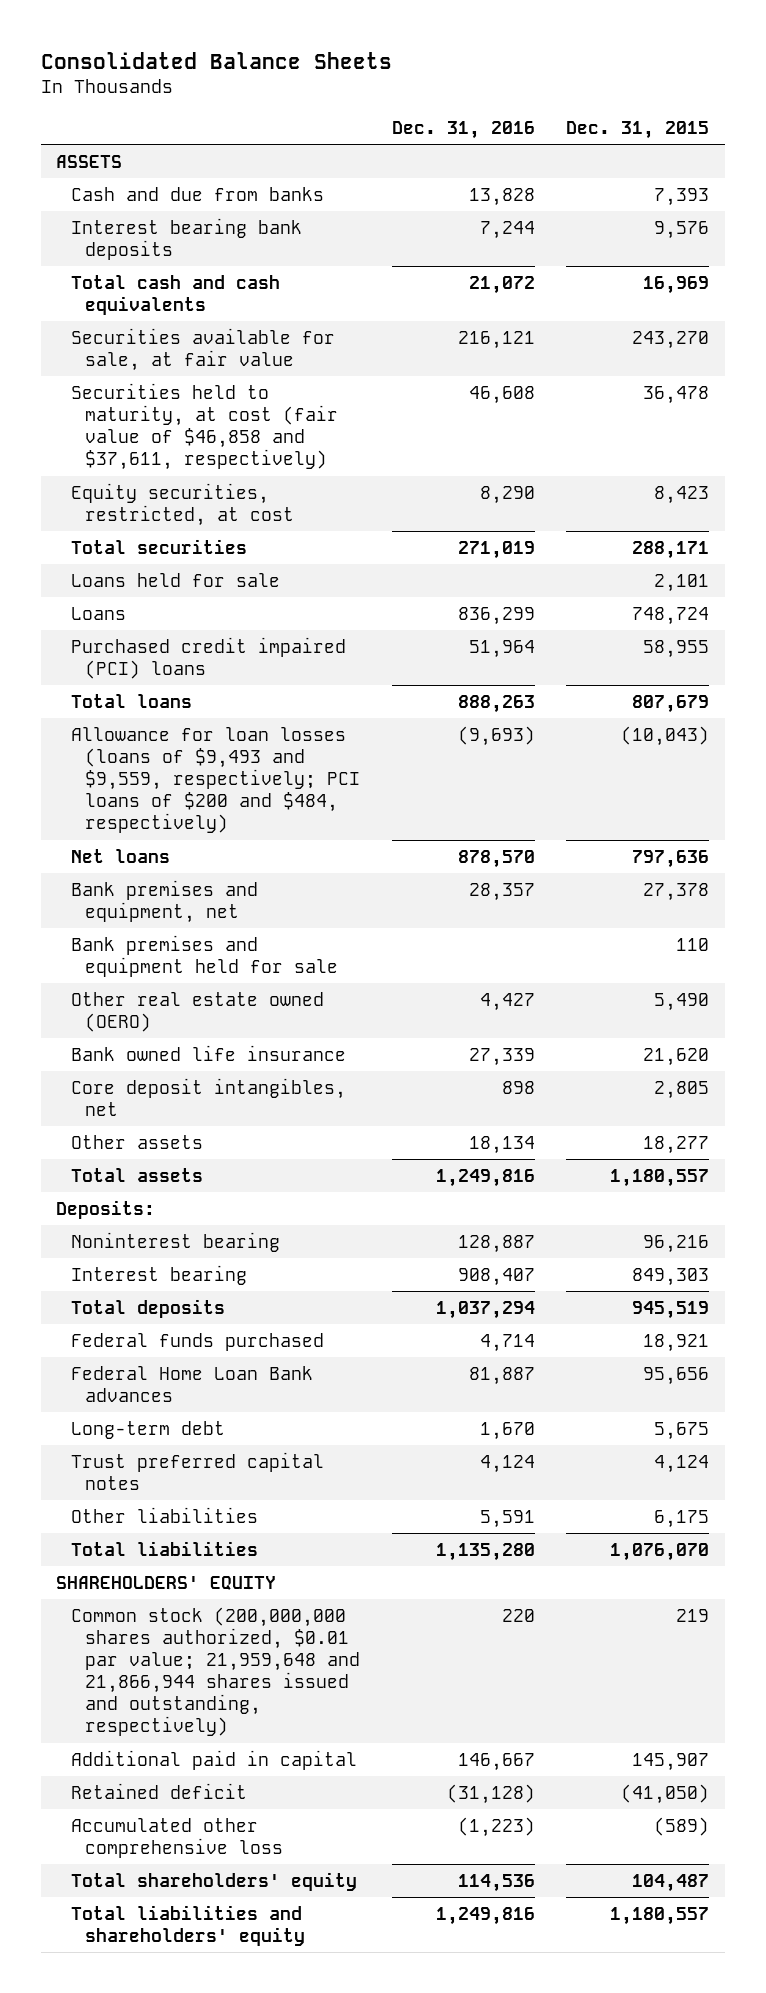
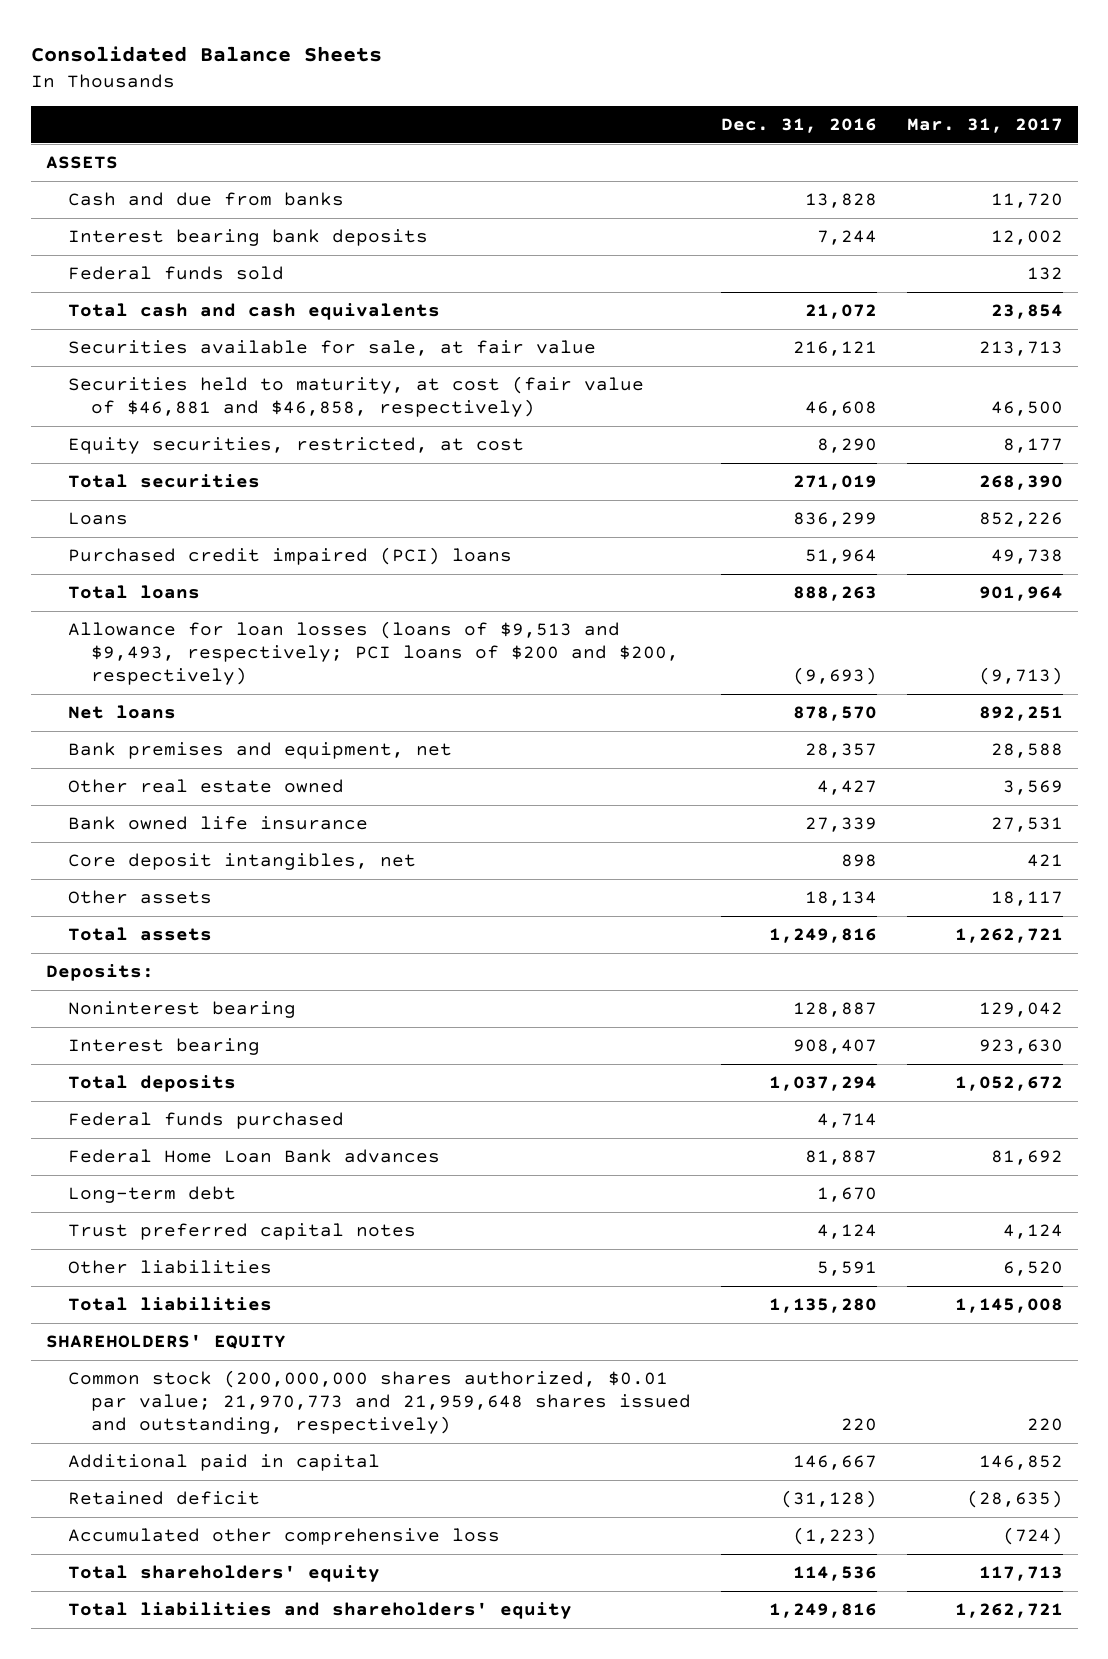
[566,120,710,139] Dec. 31, 2015 -> none
none -> [906,118,1063,134] Mar. 31, 2017
none -> [68,266,285,281] Federal funds sold
[70,382,339,471] Securities held to maturity, at cost (fair value of $46,858 and $37,611, respectively) -> [68,376,645,418] Securities held to maturity, at cost (fair value of $46,881 and $46,858, respectively)
[70,572,280,587] Loans held for sale -> none
[70,726,361,834] Allowance for loan losses (loans of $9,493 and $9,559, respectively; PCI loans of $200 and $484, respectively) -> [68,621,679,685] Allowance for loan losses (loans of $9,513 and $9,493, respectively; PCI loans of $200 and $200, respectively)
[70,934,339,978] Bank premises and equipment held for sale -> none
[70,991,324,1033] Other real estate owned (OERO) -> [68,779,345,794] Other real estate owned
[70,1606,361,1737] Common stock (200,000,000 shares authorized, $0.01 par value; 21,959,648 and 21,866,944 shares issued and outstanding, respectively) -> [68,1370,691,1434] Common stock (200,000,000 shares authorized, $0.01 par value; 21,970,773 and 21,959,648 shares issued and outstanding, respectively)

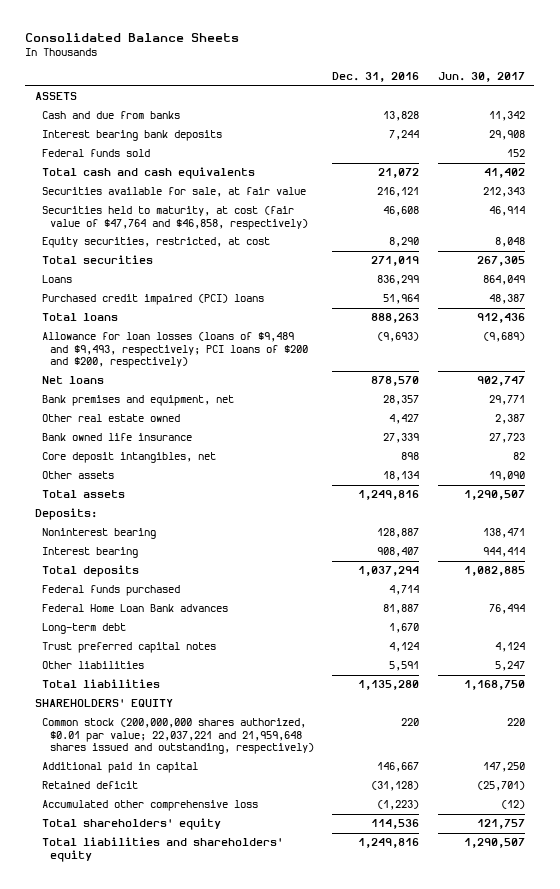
[906,118,1063,134] Mar. 31, 2017 -> none
none -> [438,72,526,83] Jun. 30, 2017
[68,376,645,418] Securities held to maturity, at cost (fair value of $46,881 and $46,858, respectively) -> [42,206,308,230] Securities held to maturity, at cost (fair value of $47,764 and $46,858, respectively)
[68,621,679,685] Allowance for loan losses (loans of $9,513 and $9,493, respectively; PCI loans of $200 and $200, respectively) -> [42,332,308,369] Allowance for loan losses (loans of $9,489 and $9,493, respectively; PCI loans of $200 and $200, respectively)
[68,1370,691,1434] Common stock (200,000,000 shares authorized, $0.01 par value; 21,970,773 and 21,959,648 shares issued and outstanding, respectively) -> [42,718,314,755] Common stock (200,000,000 shares authorized, $0.01 par value; 22,037,221 and 21,959,648 shares issued and outstanding, respectively)

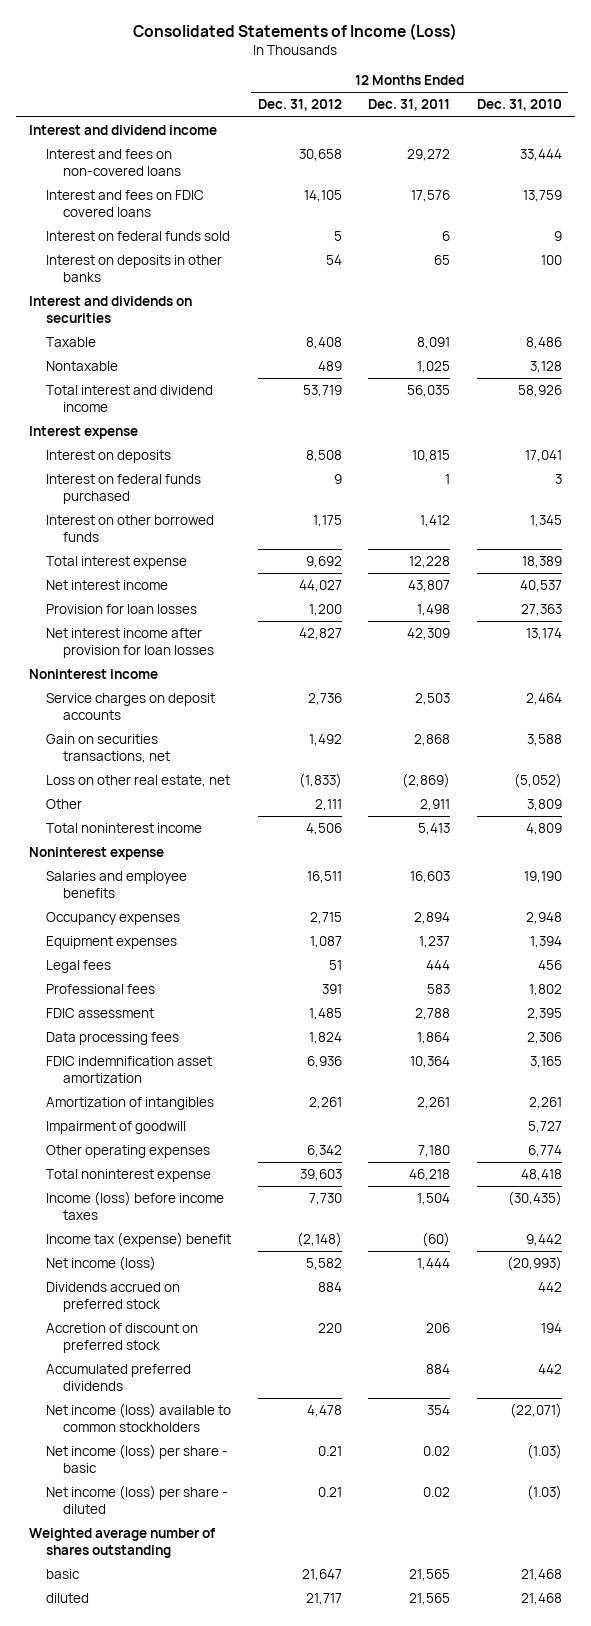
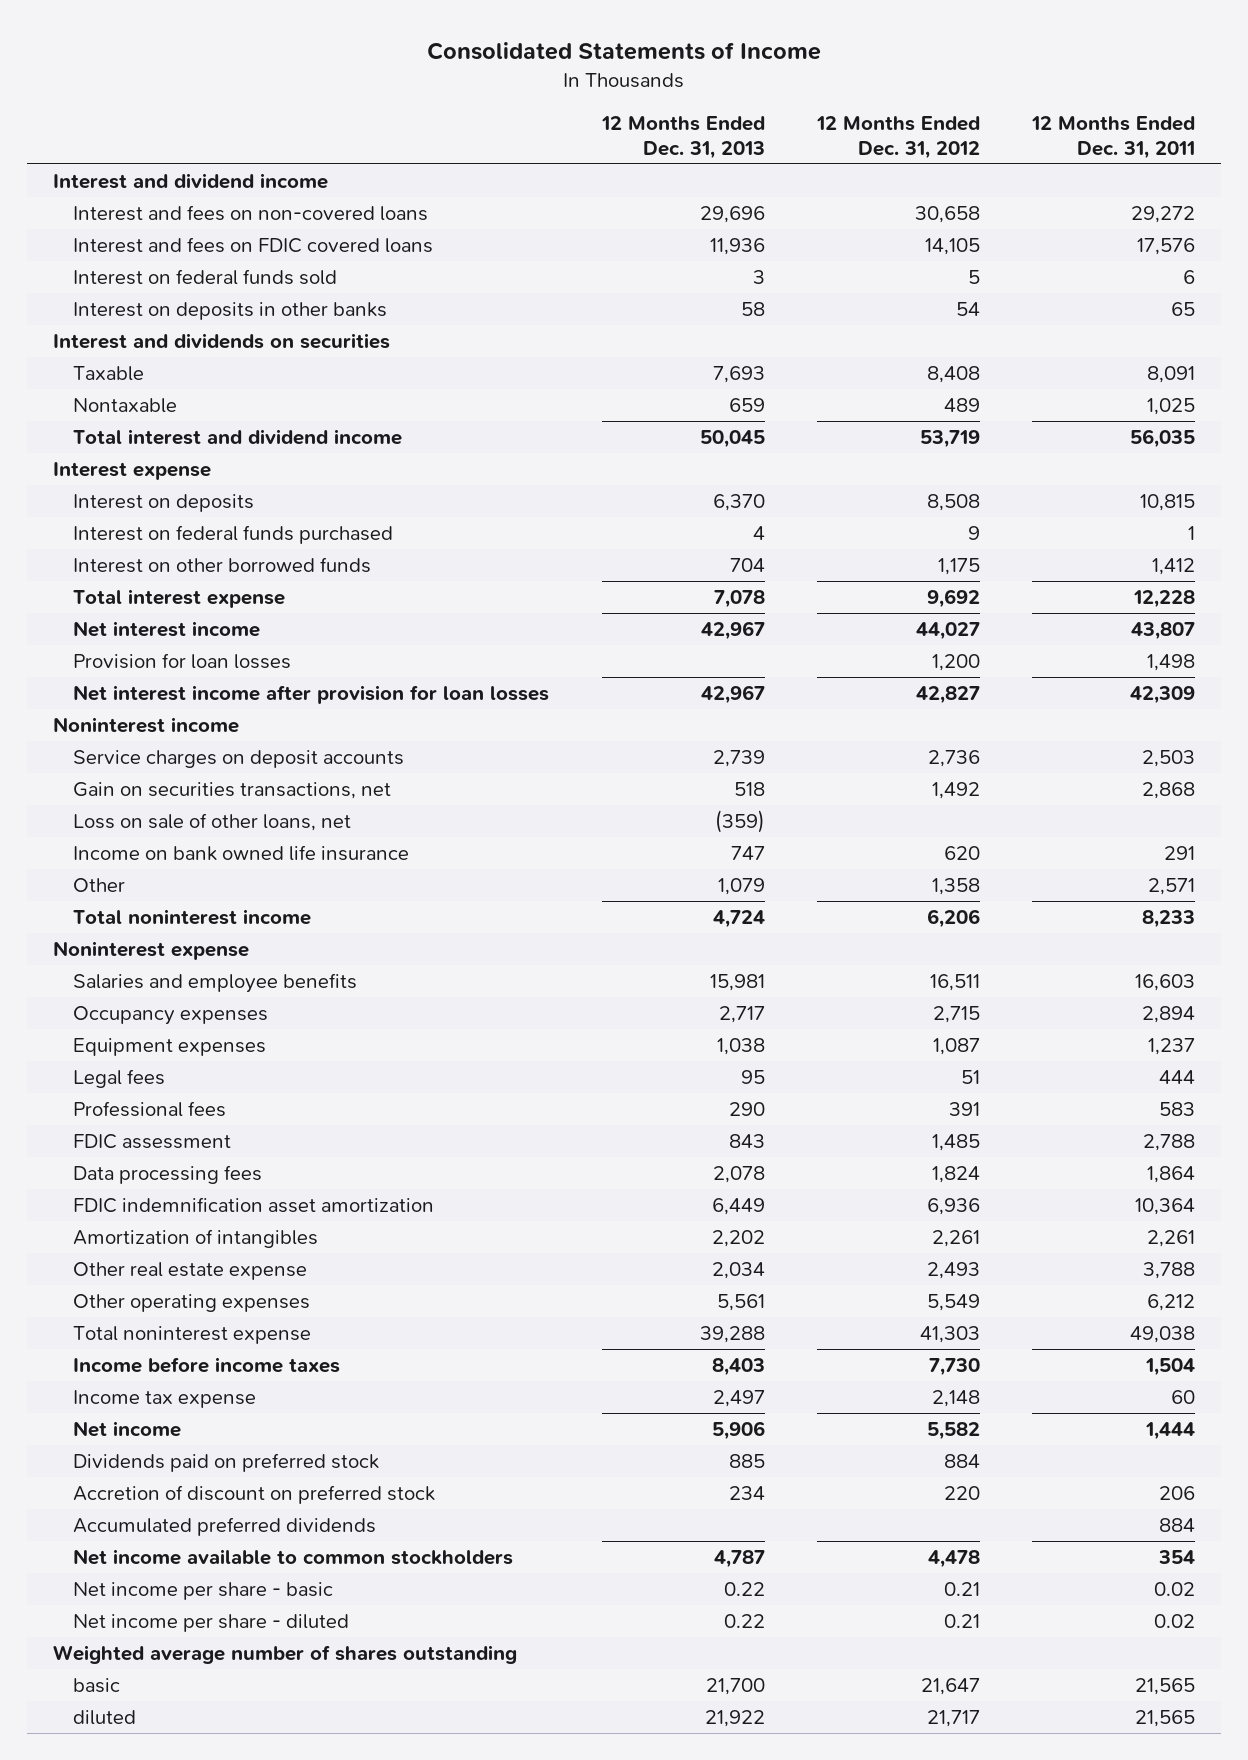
[133,22,458,40] Consolidated Statements of Income (Loss) -> [427,41,822,60] Consolidated Statements of Income
[476,99,562,112] Dec. 31, 2010 -> none
none -> [600,115,765,159] 12 Months Ended Dec. 31, 2013
[46,774,231,787] Loss on other real estate, net -> none
none -> [73,812,352,831] Loss on sale of other loans, net
none -> [73,844,410,861] Income on bank owned life insurance
[314,798,342,811] 2,111 -> [931,877,980,895] 1,358
[420,798,451,811] 2,911 -> [1148,877,1196,895] 2,571
[305,822,342,835] 4,506 -> [926,908,980,928] 6,206
[418,822,451,835] 5,413 -> [1142,909,1196,928] 8,233
[46,1120,187,1134] Impairment of goodwill -> none
none -> [73,1261,308,1280] Other real estate expense
[306,1144,342,1157] 6,342 -> [926,1293,980,1311] 5,549
[418,1144,451,1157] 7,180 -> [1147,1293,1196,1311] 6,212
[299,1168,342,1181] 39,603 -> [919,1325,980,1343] 41,303
[409,1168,451,1181] 46,218 -> [1130,1325,1196,1343] 49,038
[46,1190,225,1220] Income (loss) before income taxes -> [73,1356,341,1373] Income before income taxes
[46,1231,232,1247] Income tax (expense) benefit -> [73,1389,257,1408] Income tax expense
[296,1231,342,1247] (2,148) -> [931,1389,980,1407] 2,148
[422,1231,451,1247] (60) -> [1171,1389,1196,1404] 60
[46,1255,157,1271] Net income (loss) -> [73,1420,182,1437] Net income
[46,1281,181,1312] Dividends accrued on preferred stock -> [73,1452,380,1472] Dividends paid on preferred stock
[46,1402,232,1432] Net income (loss) available to common stockholders -> [73,1548,514,1565] Net income available to common stockholders
[46,1443,229,1473] Net income (loss) per share - basic -> [73,1581,334,1600] Net income per share - basic
[46,1484,229,1514] Net income (loss) per share - diluted -> [73,1613,350,1632] Net income per share - diluted

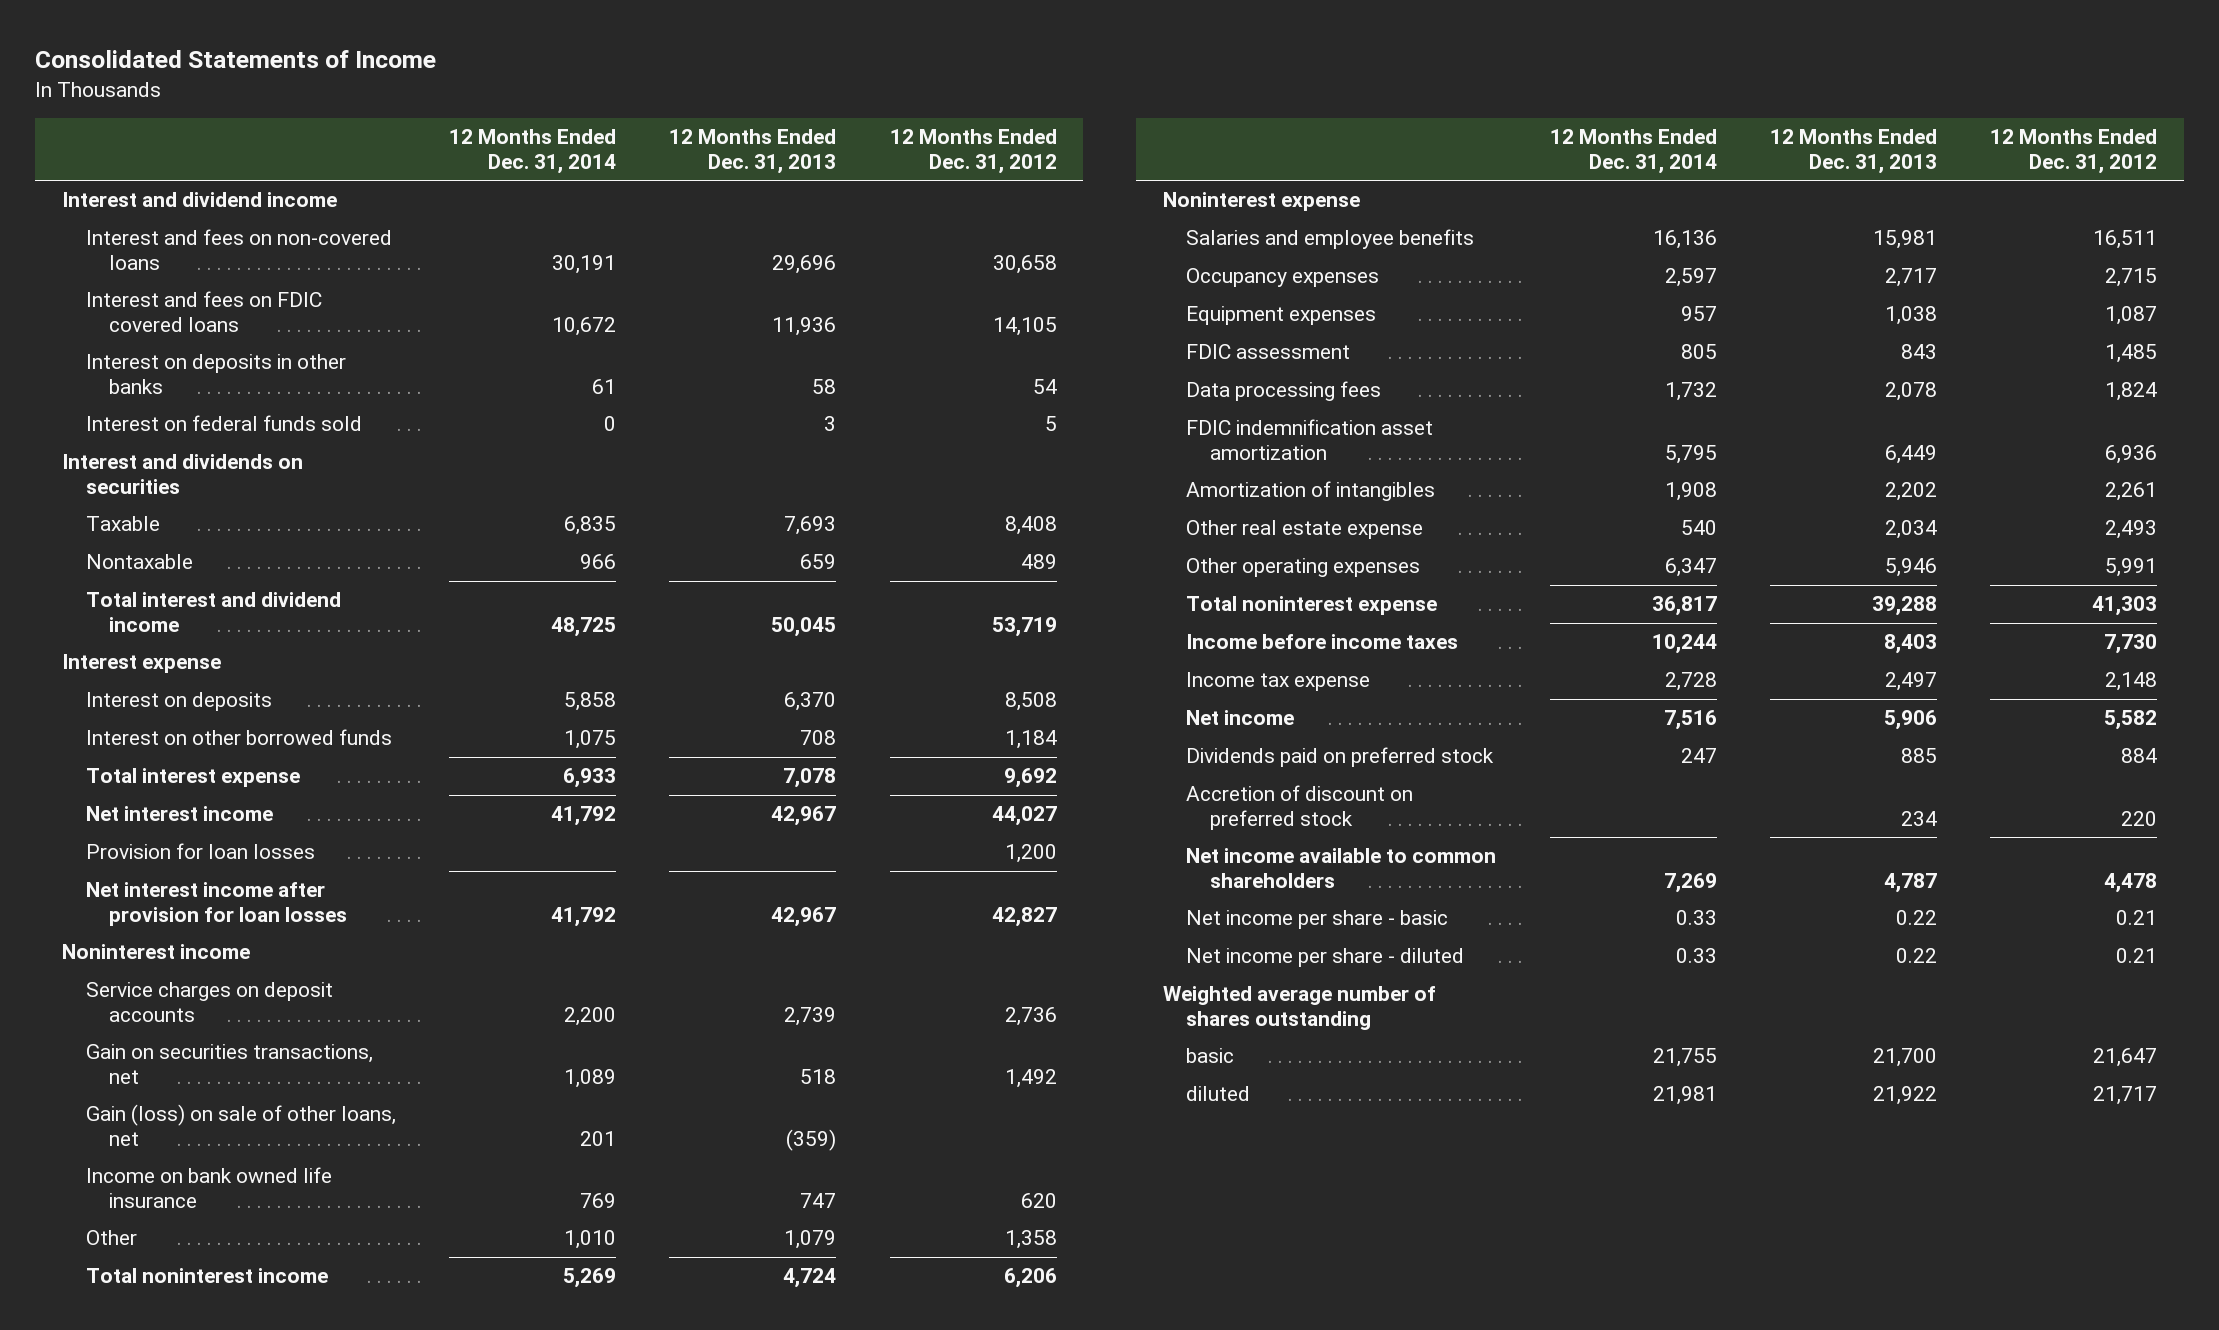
[1031,115,1196,159] 12 Months Ended Dec. 31, 2011 -> none
none -> [448,129,616,174] 12 Months Ended Dec. 31, 2014
[73,268,338,285] Interest on federal funds sold -> [85,415,362,432] Interest on federal funds sold
[73,524,394,544] Interest on federal funds purchased -> none
[729,557,765,572] 704 -> [800,730,837,746] 708
[937,557,980,575] 1,175 -> [1004,730,1057,750] 1,184
[73,812,352,831] Loss on sale of other loans, net -> [85,1104,396,1146] Gain (loss) on sale of other loans, net
[73,1068,166,1088] Legal fees -> none
[73,1100,227,1117] Professional fees -> none
[716,1293,765,1311] 5,561 -> [1884,558,1937,578] 5,946
[926,1293,980,1311] 5,549 -> [2105,558,2158,578] 5,991
[73,1516,377,1536] Accumulated preferred dividends -> none
[73,1548,514,1565] Net income available to common stockholders -> [1186,848,1497,888] Net income available to common shareholders

